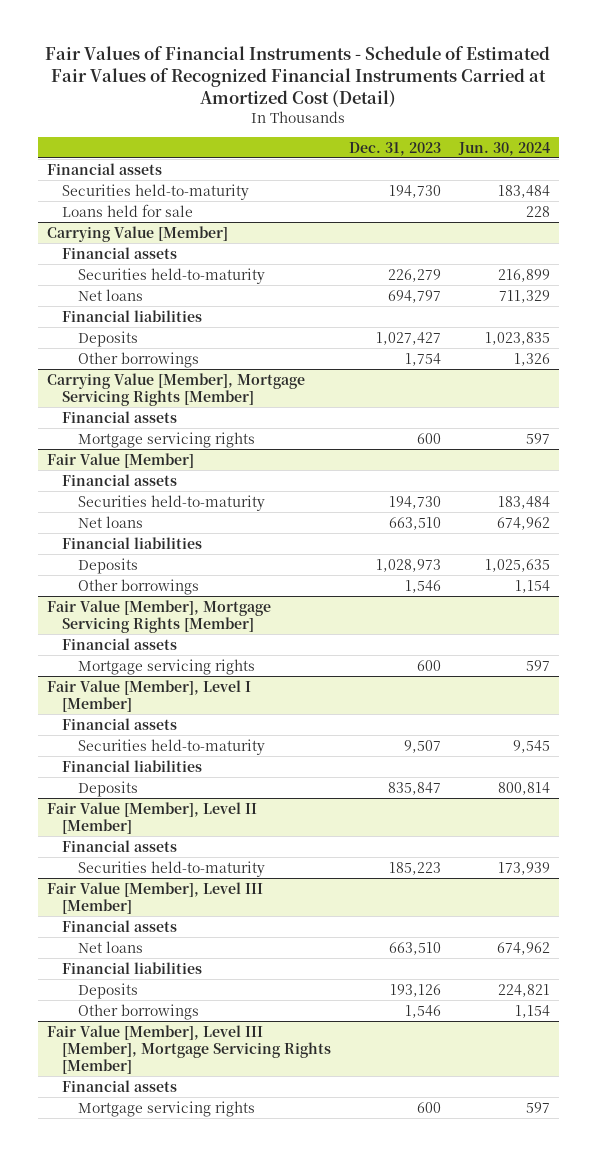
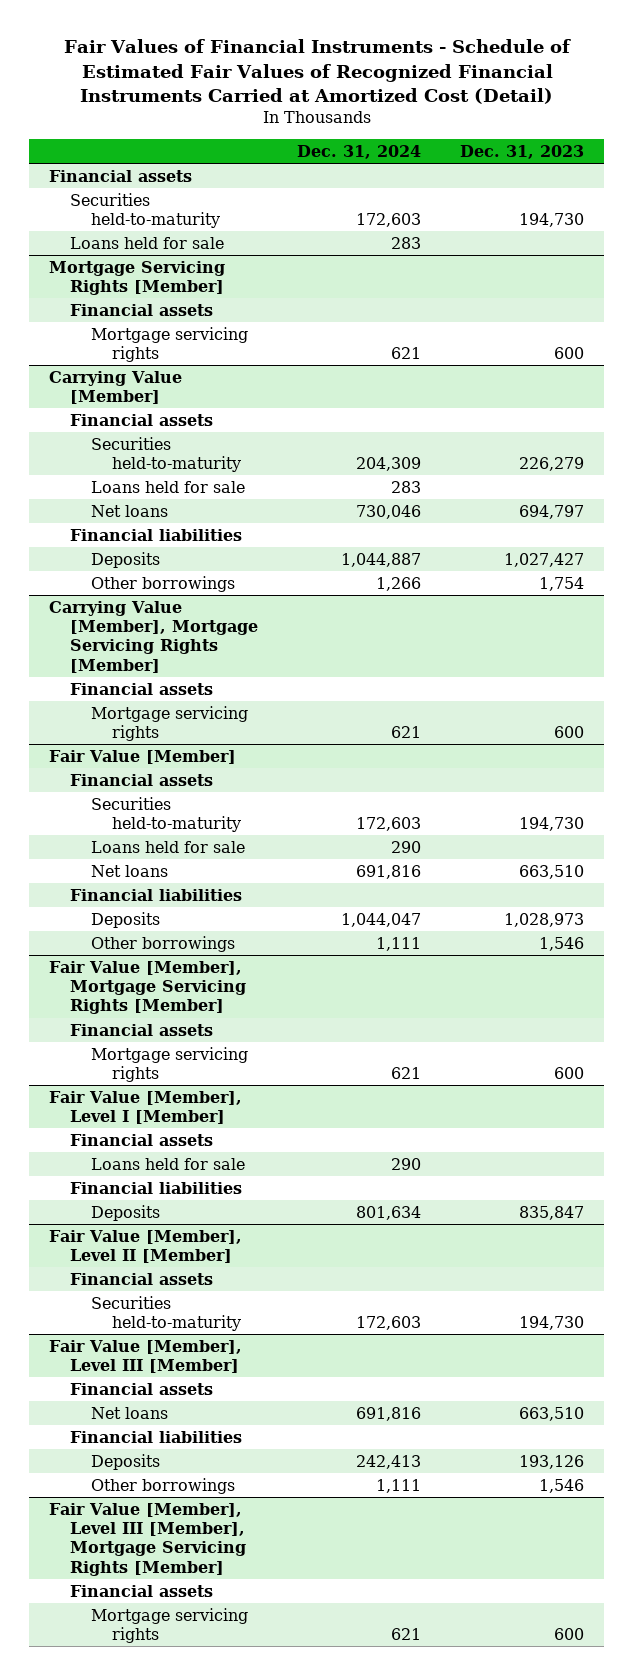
[458,141,551,156] Jun. 30, 2024 -> none
none -> [297,144,422,159] Dec. 31, 2024
none -> [48,260,225,296] Mortgage Servicing Rights [Member]
none -> [69,303,213,316] Financial assets
none -> [90,326,248,363] Mortgage servicing rights
none -> [90,480,245,493] Loans held for sale
none -> [90,840,245,853] Loans held for sale
[78,738,266,755] Securities held-to-maturity -> none
none -> [90,1157,245,1170] Loans held for sale
[389,861,442,875] 185,223 -> [519,1316,585,1331] 194,730

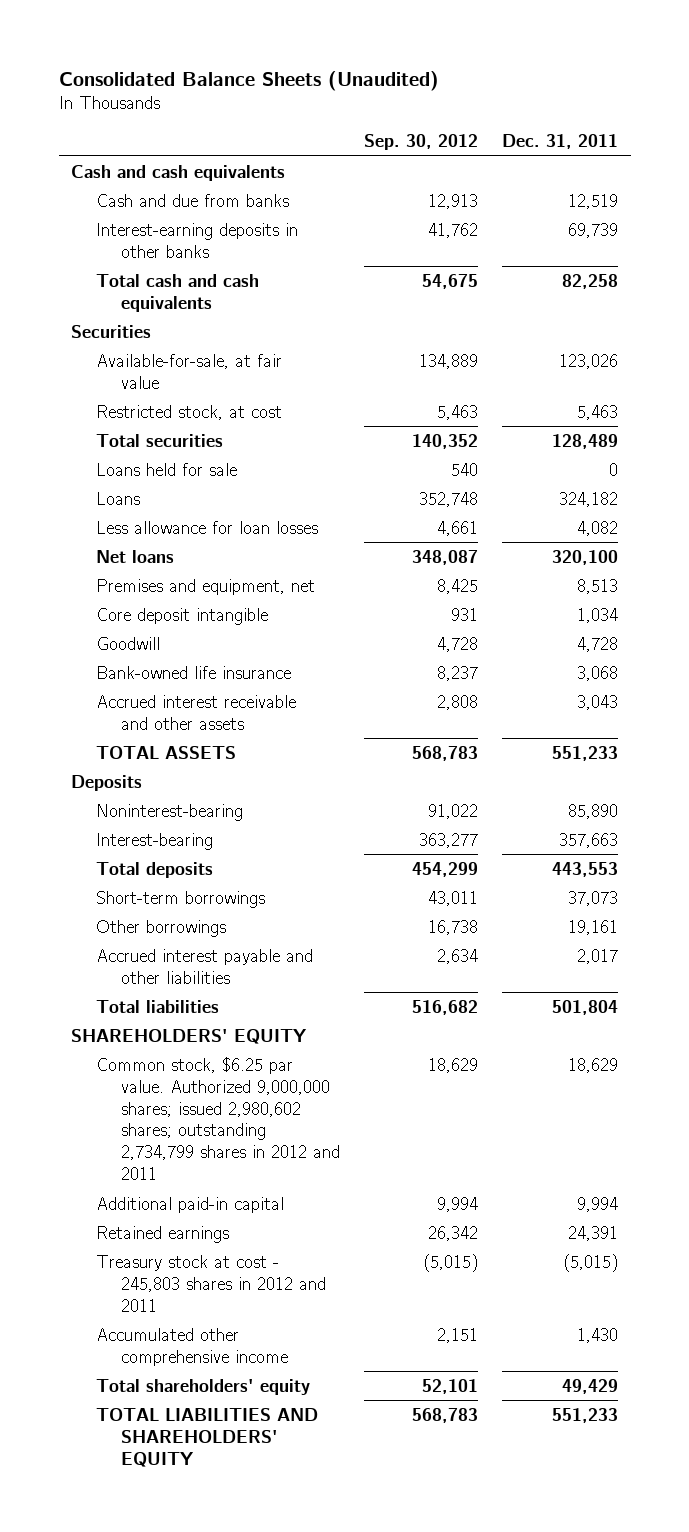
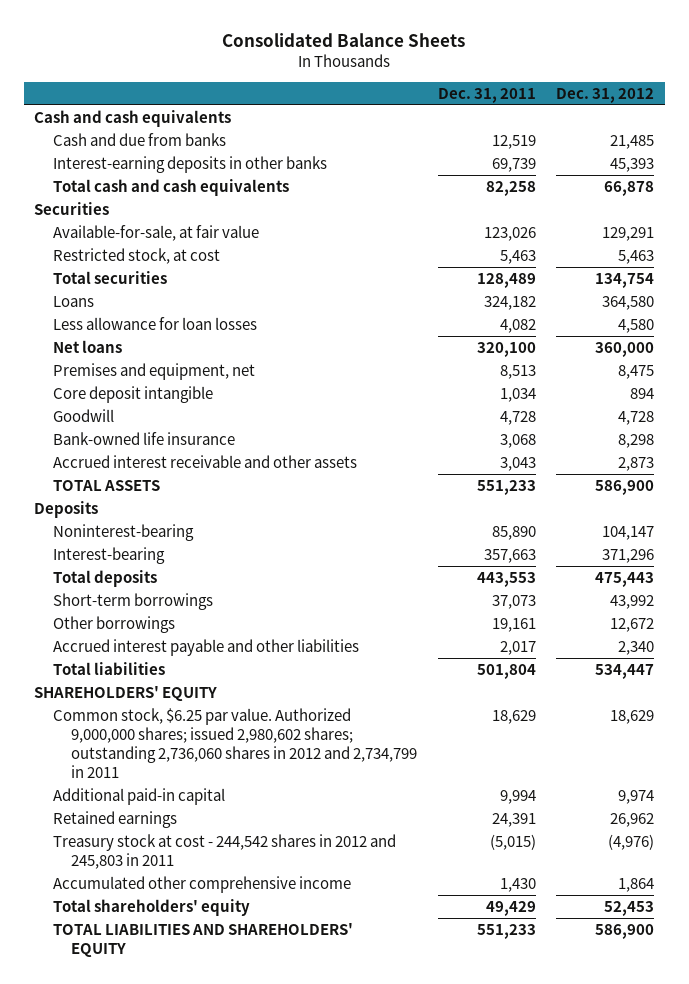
[58,70,439,91] Consolidated Balance Sheets (Unaudited) -> [222,32,466,47] Consolidated Balance Sheets
[364,134,479,151] Sep. 30, 2012 -> none
none -> [556,87,655,103] Dec. 31, 2012
[95,462,237,476] Loans held for sale -> none
[95,1056,340,1181] Common stock, $6.25 par value. Authorized 9,000,000 shares; issued 2,980,602 shares; outstanding 2,734,799 shares in 2012 and 2011 -> [52,707,417,779] Common stock, $6.25 par value. Authorized 9,000,000 shares; issued 2,980,602 shares; outstanding 2,736,060 shares in 2012 and 2,734,799 in 2011
[95,1254,326,1312] Treasury stock at cost - 245,803 shares in 2012 and 2011 -> [52,833,396,869] Treasury stock at cost - 244,542 shares in 2012 and 245,803 in 2011

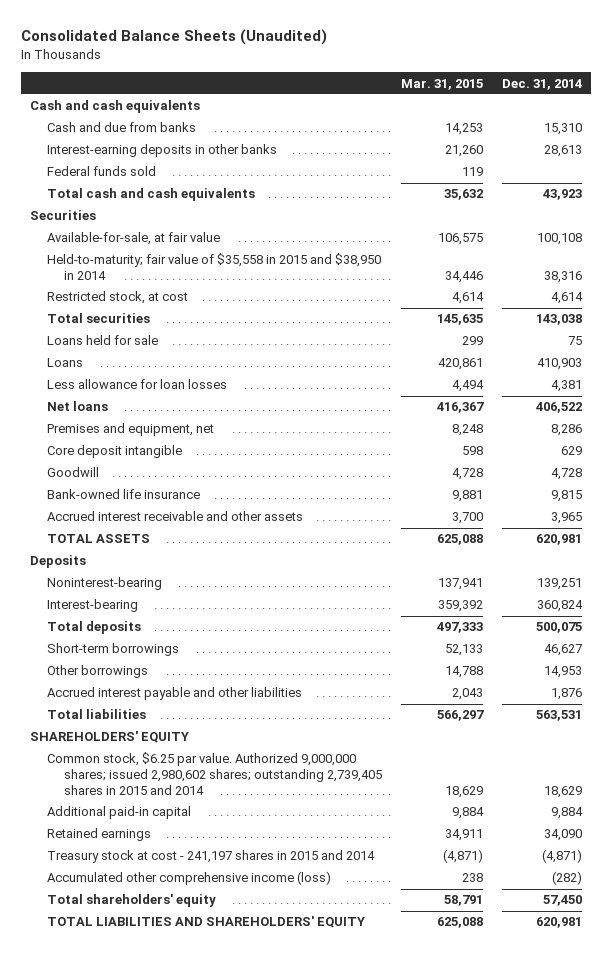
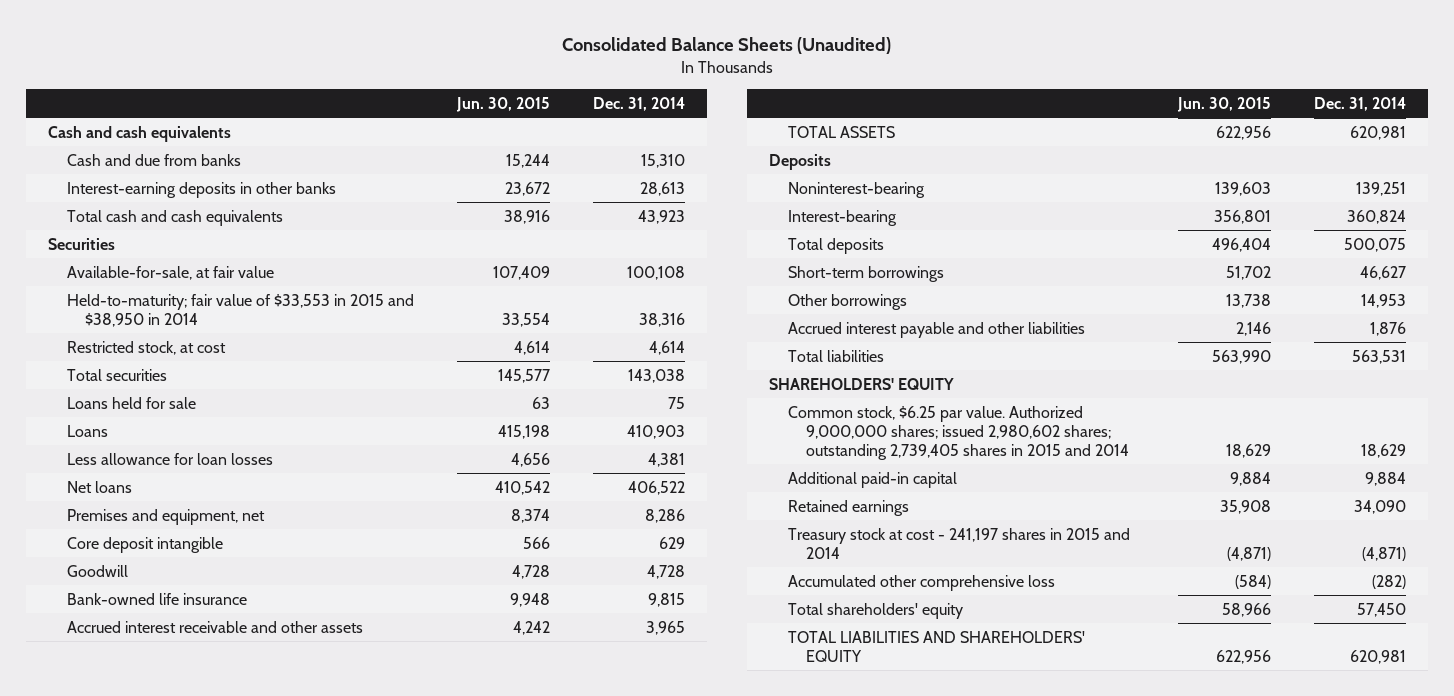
[400,78,483,90] Mar. 31, 2015 -> none
none -> [456,96,551,112] Jun. 30, 2015
[47,166,157,177] Federal funds sold -> none
[47,253,382,281] Held-to-maturity; fair value of $35,558 in 2015 and $38,950 in 2014 -> [66,293,414,327] Held-to-maturity; fair value of $33,553 in 2015 and $38,950 in 2014
[47,871,332,886] Accumulated other comprehensive income (loss) -> [787,574,1055,591] Accumulated other comprehensive loss

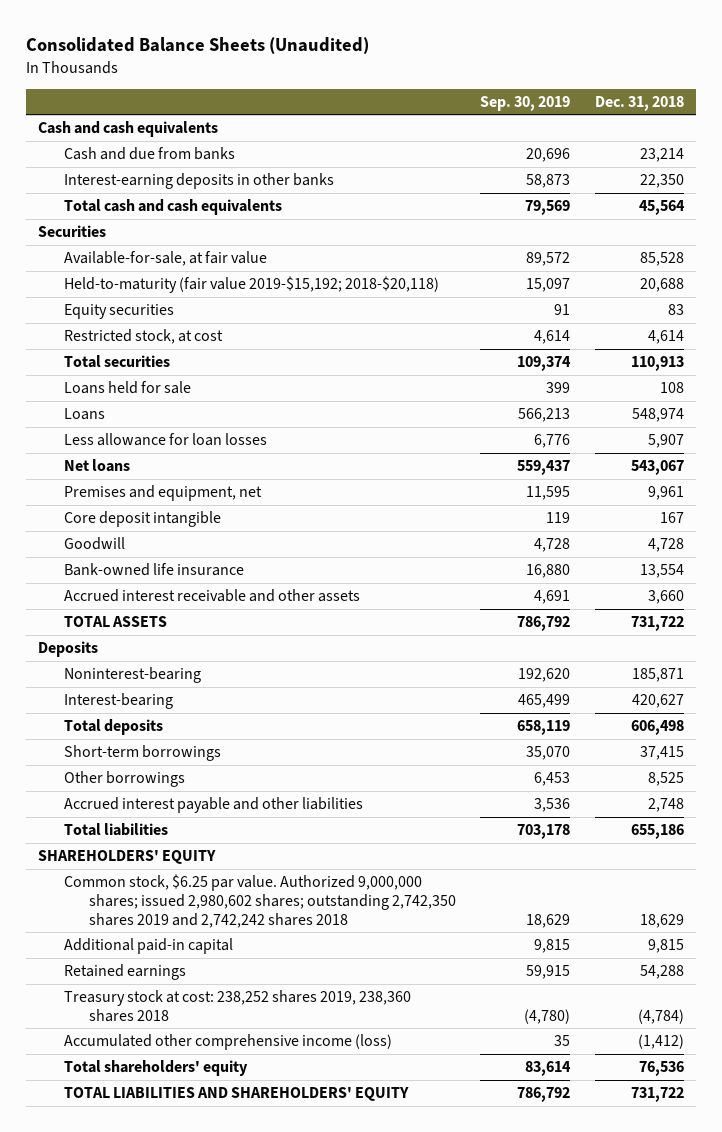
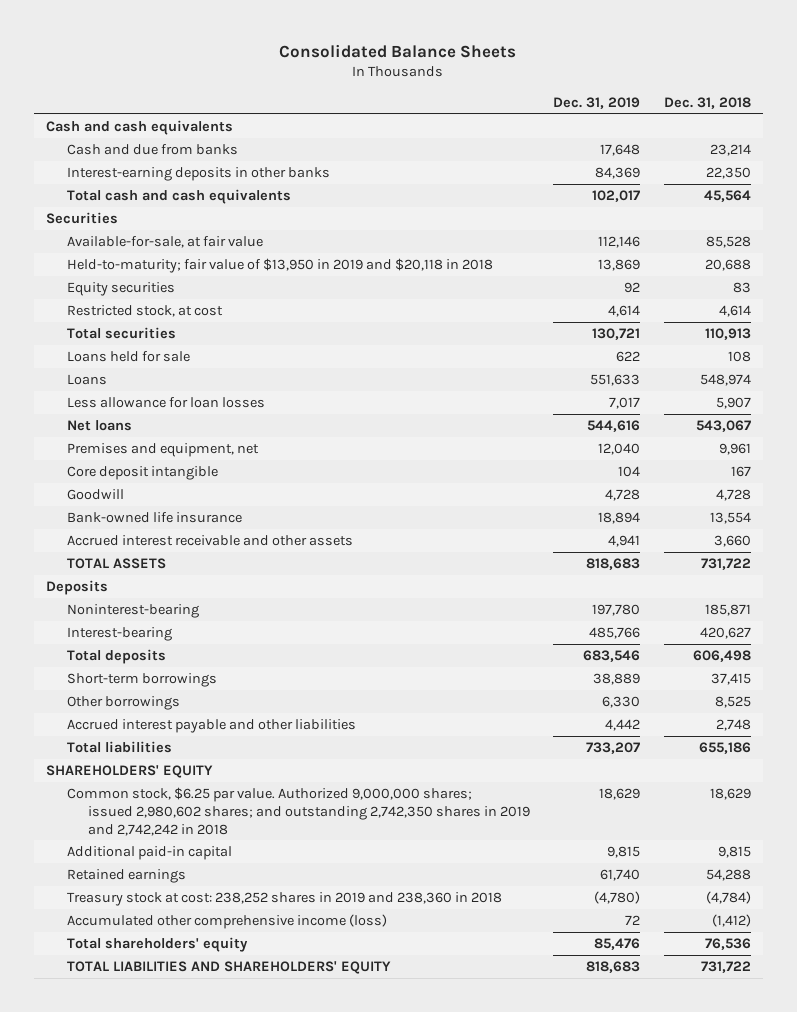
[25,36,369,54] Consolidated Balance Sheets (Unaudited) -> [279,43,517,58] Consolidated Balance Sheets
[480,95,571,111] Sep. 30, 2019 -> none
none -> [553,96,641,109] Dec. 31, 2019
[63,276,439,294] Held-to-maturity (fair value 2019-$15,192; 2018-$20,118) -> [66,257,493,273] Held-to-maturity; fair value of $13,950 in 2019 and $20,118 in 2018
[63,874,456,928] Common stock, $6.25 par value. Authorized 9,000,000 shares; issued 2,980,602 shares; outstanding 2,742,350 shares 2019 and 2,742,242 shares 2018 -> [66,786,530,836] Common stock, $6.25 par value. Authorized 9,000,000 shares; issued 2,980,602 shares; and outstanding 2,742,350 shares in 2019 and 2,742,242 in 2018
[63,990,411,1022] Treasury stock at cost: 238,252 shares 2019, 238,360 shares 2018 -> [66,891,502,906] Treasury stock at cost: 238,252 shares in 2019 and 238,360 in 2018

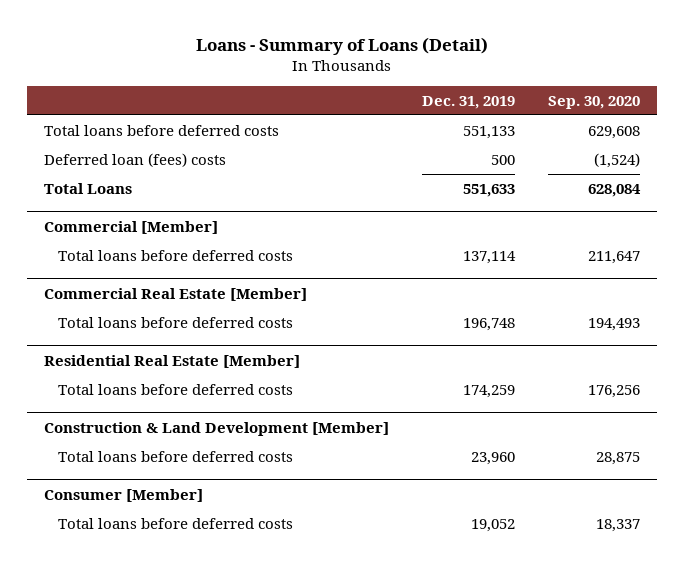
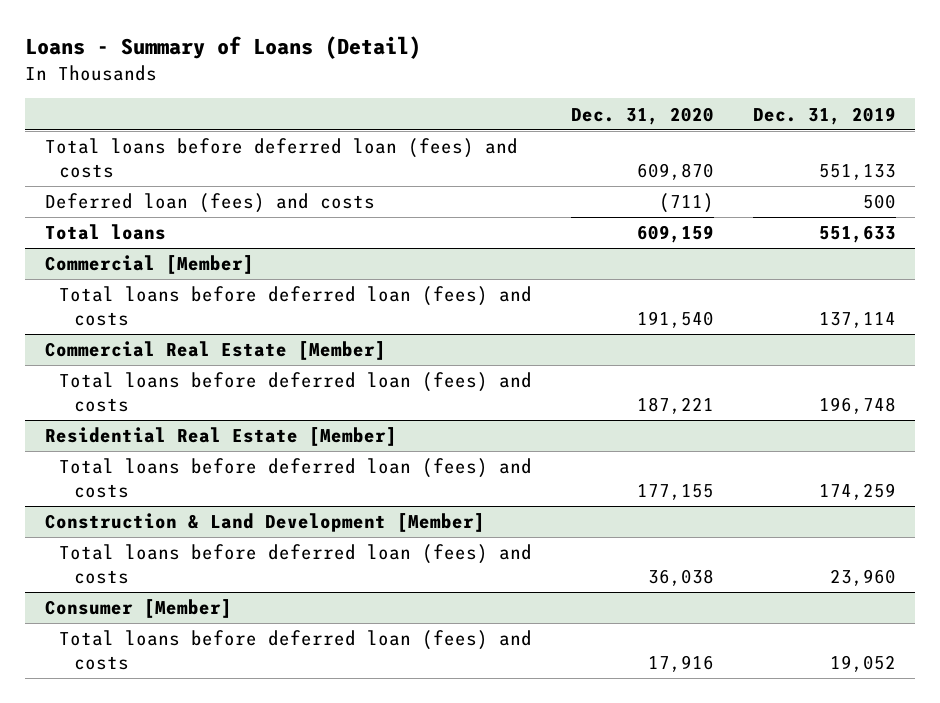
[548,95,641,109] Sep. 30, 2020 -> none
none -> [570,106,714,125] Dec. 31, 2020
[43,124,279,136] Total loans before deferred costs -> [44,138,518,178] Total loans before deferred loan (fees) and costs
[43,152,226,167] Deferred loan (fees) costs -> [44,193,375,214] Deferred loan (fees) and costs
[43,182,132,194] Total Loans -> [44,224,166,241] Total loans
[58,249,294,261] Total loans before deferred costs -> [59,286,533,326] Total loans before deferred loan (fees) and costs
[58,316,294,328] Total loans before deferred costs -> [59,372,533,412] Total loans before deferred loan (fees) and costs
[58,383,294,395] Total loans before deferred costs -> [59,458,533,498] Total loans before deferred loan (fees) and costs
[58,450,294,462] Total loans before deferred costs -> [59,544,533,584] Total loans before deferred loan (fees) and costs
[58,517,294,529] Total loans before deferred costs -> [59,630,533,670] Total loans before deferred loan (fees) and costs

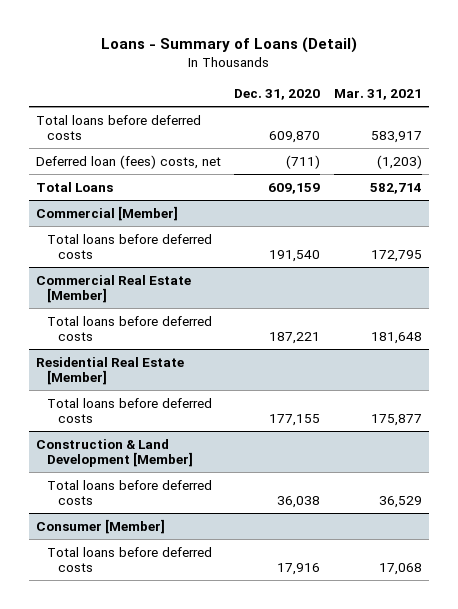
[752,106,896,125] Dec. 31, 2019 -> none
none -> [334,89,423,101] Mar. 31, 2021
[44,138,518,178] Total loans before deferred loan (fees) and costs -> [35,114,201,140] Total loans before deferred costs
[44,193,375,214] Deferred loan (fees) and costs -> [35,154,221,169] Deferred loan (fees) costs, net
[44,224,166,241] Total loans -> [35,181,113,192] Total Loans
[59,286,533,326] Total loans before deferred loan (fees) and costs -> [46,233,212,259] Total loans before deferred costs
[59,372,533,412] Total loans before deferred loan (fees) and costs -> [46,315,212,341] Total loans before deferred costs
[59,458,533,498] Total loans before deferred loan (fees) and costs -> [46,397,212,423] Total loans before deferred costs
[59,544,533,584] Total loans before deferred loan (fees) and costs -> [46,479,212,505] Total loans before deferred costs
[59,630,533,670] Total loans before deferred loan (fees) and costs -> [46,546,212,572] Total loans before deferred costs

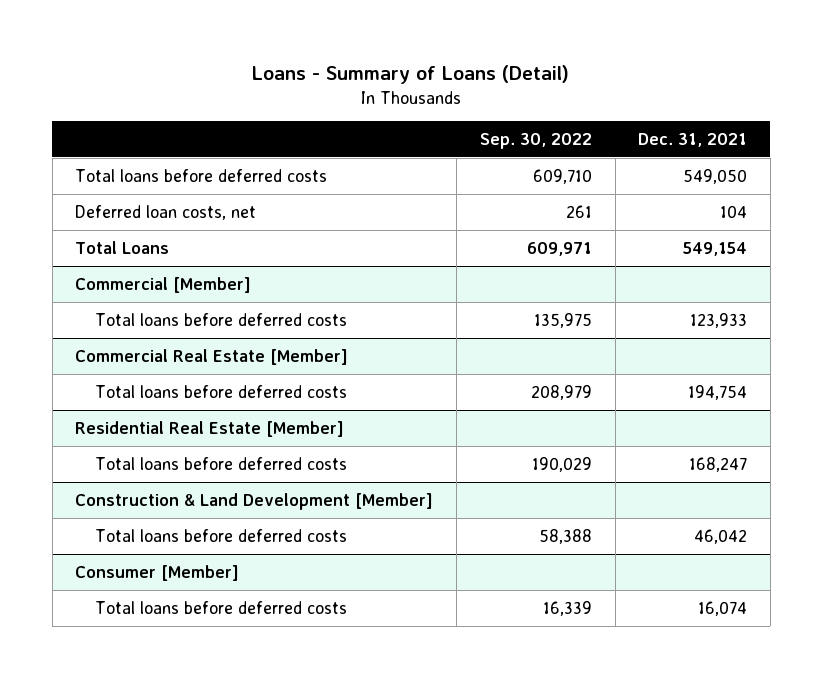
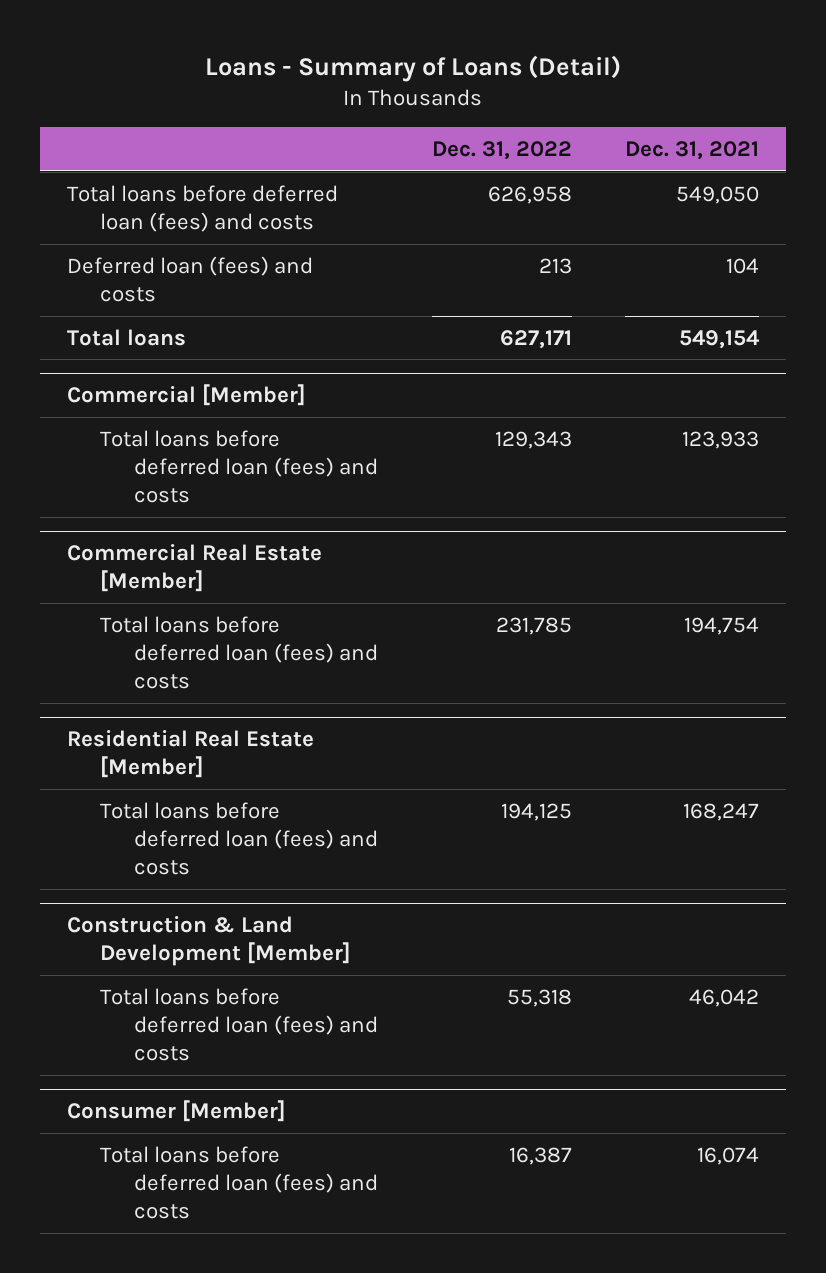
[479,133,592,150] Sep. 30, 2022 -> none
none -> [431,140,572,160] Dec. 31, 2022
[75,168,328,182] Total loans before deferred costs -> [66,184,338,233] Total loans before deferred loan (fees) and costs
[75,204,257,220] Deferred loan costs, net -> [66,255,313,303] Deferred loan (fees) and costs
[75,240,170,254] Total Loans -> [66,328,186,346] Total loans
[94,312,347,326] Total loans before deferred costs -> [100,429,379,504] Total loans before deferred loan (fees) and costs
[94,384,347,398] Total loans before deferred costs -> [100,615,379,690] Total loans before deferred loan (fees) and costs
[94,456,347,470] Total loans before deferred costs -> [100,801,379,876] Total loans before deferred loan (fees) and costs
[94,528,347,542] Total loans before deferred costs -> [100,987,379,1062] Total loans before deferred loan (fees) and costs
[94,600,347,614] Total loans before deferred costs -> [100,1145,379,1220] Total loans before deferred loan (fees) and costs

